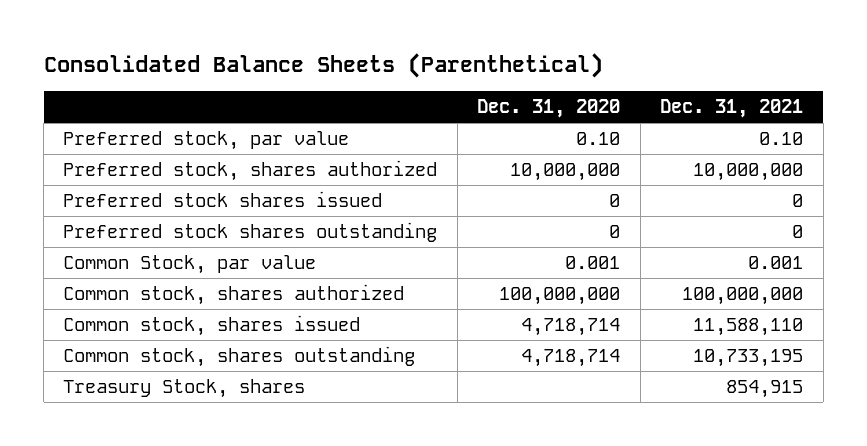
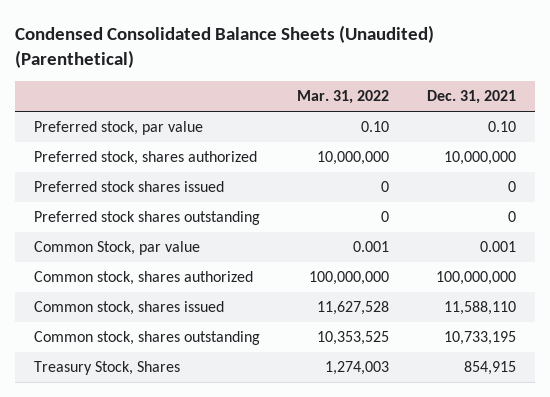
[43,53,603,79] Consolidated Balance Sheets (Parenthetical) -> [15,24,435,68] Condensed Consolidated Balance Sheets (Unaudited) (Parenthetical)
[477,99,621,119] Dec. 31, 2020 -> none
none -> [297,90,390,105] Mar. 31, 2022
[63,379,306,399] Treasury Stock, shares -> [33,361,180,376] Treasury Stock, Shares

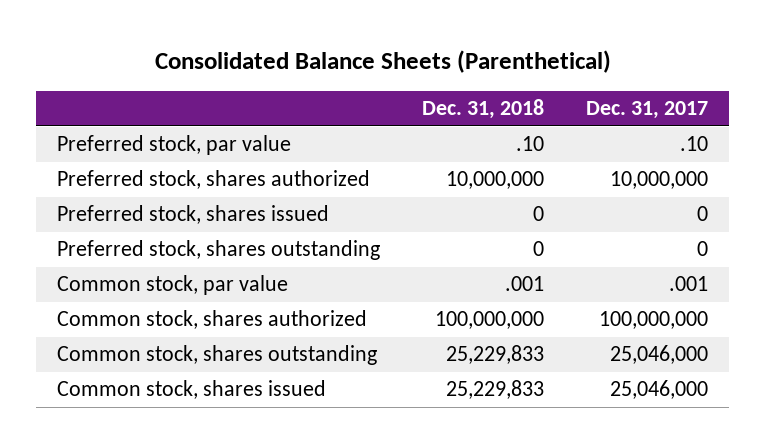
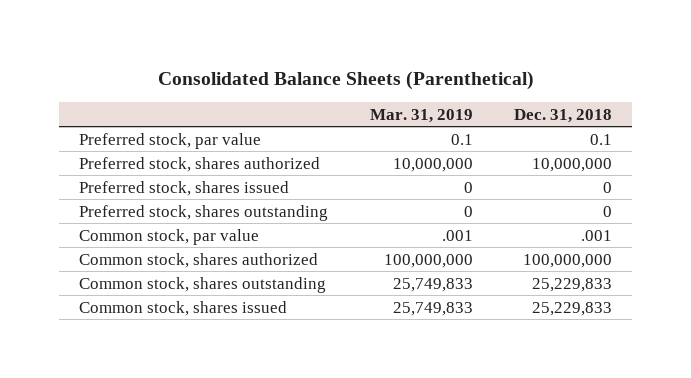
[586,101,709,120] Dec. 31, 2017 -> none
none -> [369,108,473,123] Mar. 31, 2019
[516,136,545,152] .10 -> [589,133,612,145] 0.1

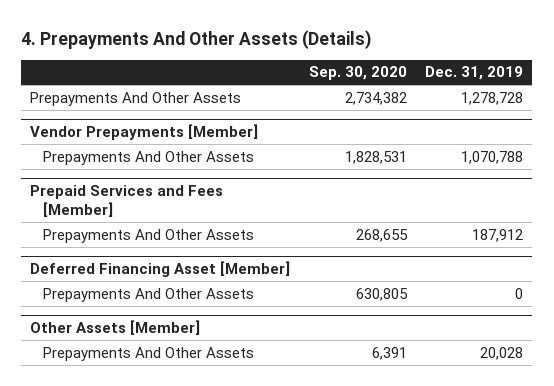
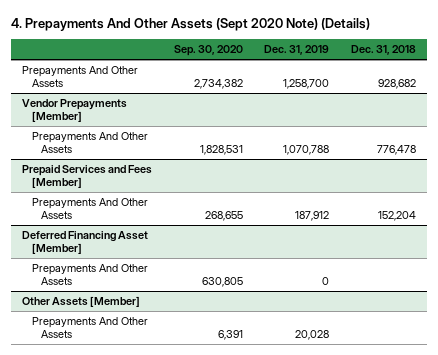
[21,29,373,49] 4. Prepayments And Other Assets (Details) -> [10,18,370,32] 4. Prepayments And Other Assets (Sept 2020 Note) (Details)
none -> [351,45,417,56] Dec. 31, 2018
[461,91,524,105] 1,278,728 -> [283,79,330,90] 1,258,700

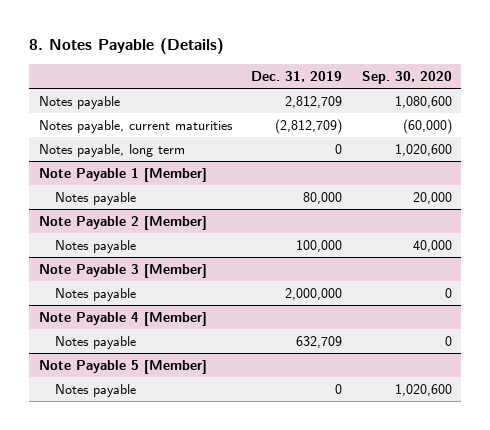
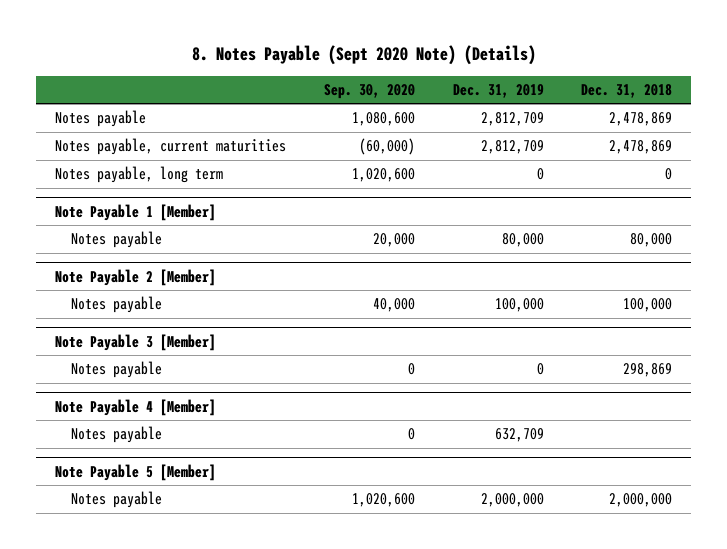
[28,38,224,55] 8. Notes Payable (Details) -> [191,45,536,66] 8. Notes Payable (Sept 2020 Note) (Details)
none -> [581,84,673,99] Dec. 31, 2018
[275,119,343,135] (2,812,709) -> [480,140,544,155] 2,812,709
[285,288,343,301] 2,000,000 -> [536,363,544,376] 0
[335,384,343,395] 0 -> [480,493,544,508] 2,000,000

